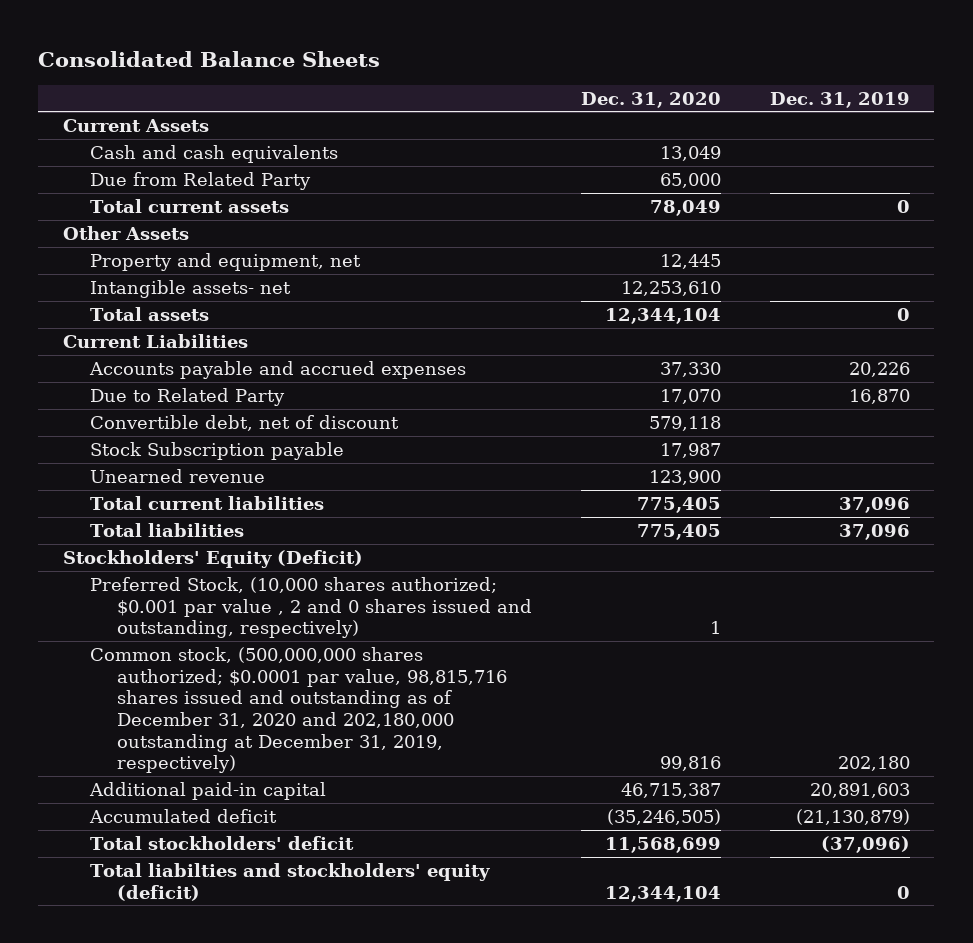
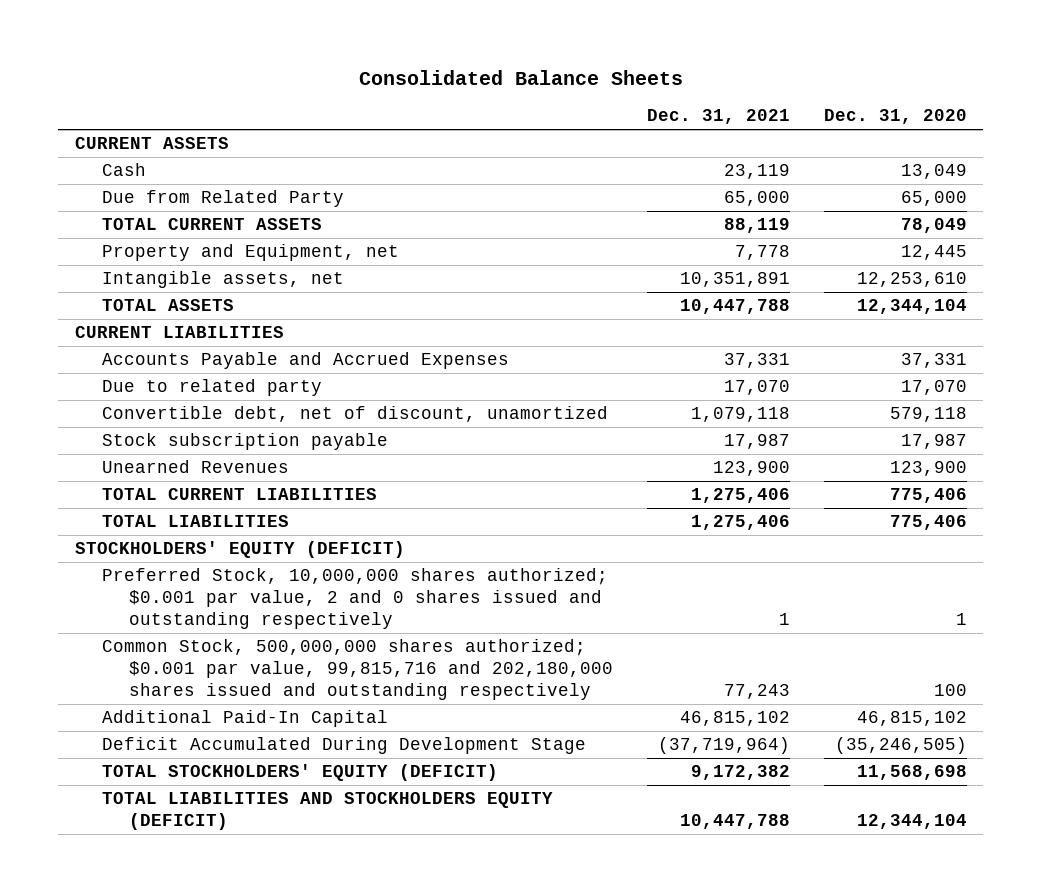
[769,91,910,108] Dec. 31, 2019 -> none
none -> [647,109,791,125] Dec. 31, 2021
[62,118,209,132] Current Assets -> [74,137,229,150] CURRENT ASSETS
[90,144,339,163] Cash and cash equivalents -> [102,163,147,177] Cash
[62,225,189,240] Other Assets -> none
[90,198,290,213] Total current assets -> [102,218,323,231] TOTAL CURRENT ASSETS
[90,252,362,271] Property and equipment, net -> [102,244,400,262] Property and Equipment, net
[90,279,292,298] Intangible assets- net -> [102,271,345,289] Intangible assets, net
[90,306,210,321] Total assets -> [102,299,235,312] TOTAL ASSETS
[62,333,248,348] Current Liabilities -> [74,326,284,339] CURRENT LIABILITIES
[89,360,467,379] Accounts payable and accrued expenses -> [102,352,510,370] Accounts Payable and Accrued Expenses
[660,361,722,377] 37,330 -> [900,353,967,369] 37,331
[90,387,286,406] Due to Related Party -> [102,379,323,397] Due to related party
[90,414,400,431] Convertible debt, net of discount -> [102,406,609,423] Convertible debt, net of discount, unamortized
[90,441,345,460] Stock Subscription payable -> [102,433,389,451] Stock subscription payable
[90,468,266,483] Unearned revenue -> [102,460,290,474] Unearned Revenues
[90,495,325,510] Total current liabilities -> [102,488,378,501] TOTAL CURRENT LIABILITIES
[637,496,722,513] 775,405 -> [889,488,967,504] 775,406
[90,522,245,537] Total liabilities -> [102,515,290,528] TOTAL LIABILITIES
[637,523,722,540] 775,405 -> [889,515,967,531] 775,406
[62,549,363,568] Stockholders' Equity (Deficit) -> [74,541,405,559] STOCKHOLDERS' EQUITY (DEFICIT)
[90,576,533,639] Preferred Stock, (10,000 shares authorized; $0.001 par value , 2 and 0 shares issued and outstanding, respectively) -> [102,568,609,629] Preferred Stock, 10,000,000 shares authorized; $0.001 par value, 2 and 0 shares issued and outstanding respectively
[90,646,508,774] Common stock, (500,000,000 shares authorized; $0.0001 par value, 98,815,716 shares issued and outstanding as of December 31, 2020 and 202,180,000 outstanding at December 31, 2019, respectively) -> [102,639,614,700] Common Stock, 500,000,000 shares authorized; $0.001 par value, 99,815,716 and 202,180,000 shares issued and outstanding respectively
[660,756,722,772] 99,816 -> [933,683,967,696] 100
[89,781,327,800] Additional paid-in capital -> [102,710,389,728] Additional Paid-In Capital
[621,782,722,798] 46,715,387 -> [856,711,967,727] 46,815,102
[89,808,278,823] Accumulated deficit -> [102,737,587,755] Deficit Accumulated During Development Stage
[90,835,355,850] Total stockholders' deficit -> [102,764,499,782] TOTAL STOCKHOLDERS' EQUITY (DEFICIT)
[605,836,722,853] 11,568,699 -> [856,765,967,781] 11,568,698
[90,862,491,901] Total liabilties and stockholders' equity (deficit) -> [102,792,554,831] TOTAL LIABILITIES AND STOCKHOLDERS EQUITY (DEFICIT)

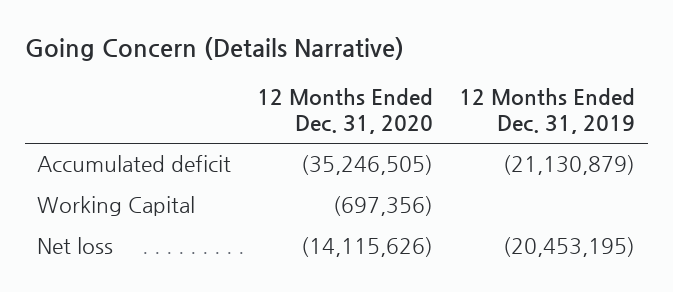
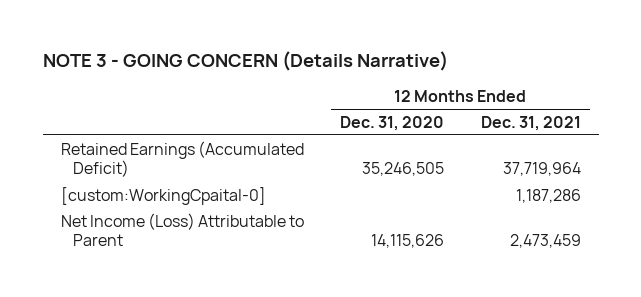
[24,37,404,62] Going Concern (Details Narrative) -> [42,51,448,72] NOTE 3 - GOING CONCERN (Details Narrative)
[459,88,636,135] 12 Months Ended Dec. 31, 2019 -> none
none -> [480,115,581,131] Dec. 31, 2021
[37,196,196,217] Working Capital -> none
[37,155,232,173] Accumulated deficit -> [60,140,304,178] Retained Earnings (Accumulated Deficit)
[301,155,434,176] (35,246,505) -> [362,162,445,177] 35,246,505
none -> [60,186,266,205] [custom:WorkingCpaital-0]
[37,237,114,255] Net loss -> [60,212,304,247] Net Income (Loss) Attributable to Parent
[301,237,434,258] (14,115,626) -> [371,234,445,249] 14,115,626

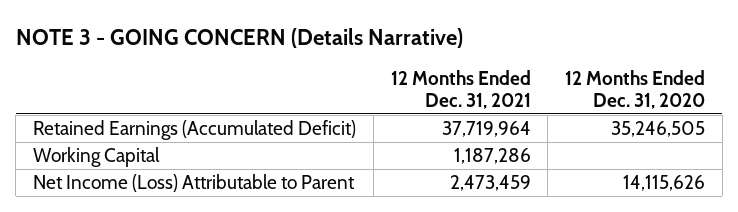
[60,186,266,205] [custom:WorkingCpaital-0] -> [33,147,161,168] Working Capital

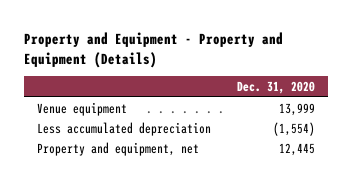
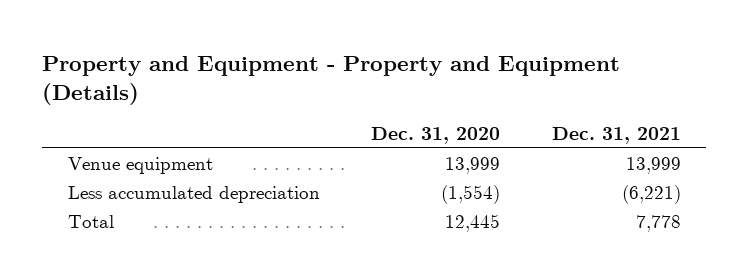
none -> [551,126,681,144] Dec. 31, 2021
[36,141,199,156] Property and equipment, net -> [67,214,114,228] Total

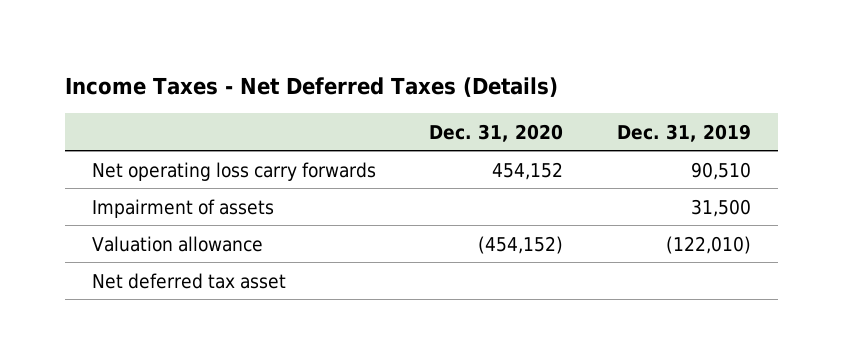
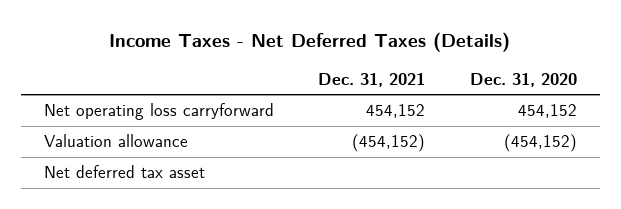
[617,123,752,142] Dec. 31, 2019 -> none
none -> [318,72,426,87] Dec. 31, 2021
[91,198,274,218] Impairment of assets -> none
[91,161,376,181] Net operating loss carry forwards -> [43,103,274,121] Net operating loss carryforward

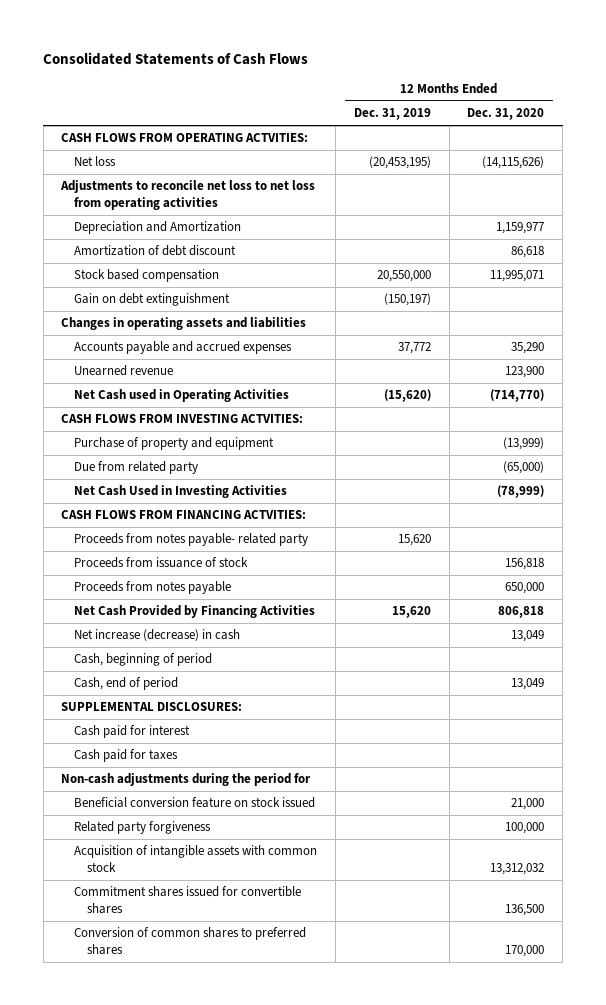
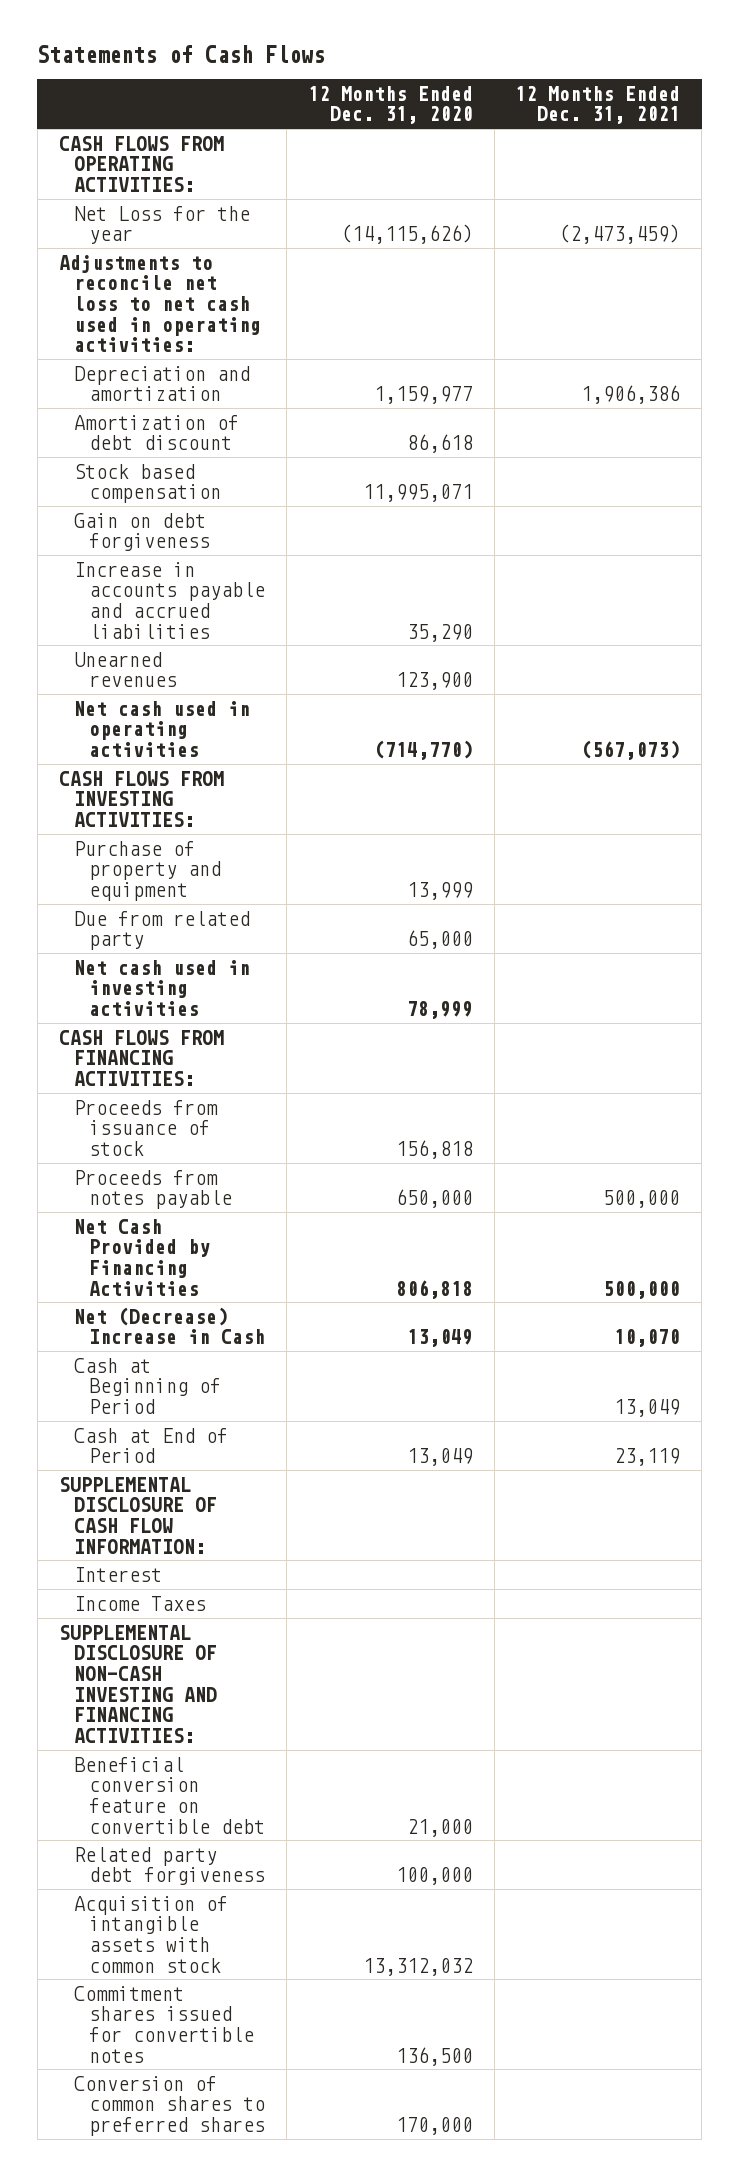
[43,51,309,65] Consolidated Statements of Cash Flows -> [37,44,326,63] Statements of Cash Flows
[353,108,431,121] Dec. 31, 2019 -> none
none -> [515,85,681,125] 12 Months Ended Dec. 31, 2021
[61,133,309,143] CASH FLOWS FROM OPERATING ACTVITIES: -> [58,135,224,193] CASH FLOWS FROM OPERATING ACTIVITIES:
[74,156,117,167] Net loss -> [74,205,251,245] Net Loss for the year
[60,180,316,210] Adjustments to reconcile net loss to net loss from operating activities -> [58,254,262,353] Adjustments to reconcile net loss to net cash used in operating activities:
[74,221,242,235] Depreciation and Amortization -> [74,365,251,402] Depreciation and amortization
[61,317,307,331] Changes in operating assets and liabilities -> none
[74,533,309,547] Proceeds from notes payable- related party -> none
[74,293,231,307] Gain on debt extinguishment -> [74,512,211,552] Gain on debt forgiveness
[74,341,293,355] Accounts payable and accrued expenses -> [74,561,266,639] Increase in accounts payable and accrued liabilities
[74,365,174,377] Unearned revenue -> [74,651,178,688] Unearned revenues
[74,389,290,403] Net Cash used in Operating Activities -> [74,700,251,758] Net cash used in operating activities
[61,414,304,424] CASH FLOWS FROM INVESTING ACTVITIES: -> [58,770,224,828] CASH FLOWS FROM INVESTING ACTIVITIES:
[503,437,545,451] (13,999) -> [406,882,473,901] 13,999
[503,461,545,475] (65,000) -> [406,930,473,950] 65,000
[74,485,288,499] Net Cash Used in Investing Activities -> [74,959,251,1017] Net cash used in investing activities
[497,485,545,499] (78,999) -> [406,1001,473,1020] 78,999
[61,510,307,520] CASH FLOWS FROM FINANCING ACTVITIES: -> [58,1029,224,1087] CASH FLOWS FROM FINANCING ACTIVITIES:
[74,629,241,642] Net increase (decrease) in cash -> [74,1306,266,1345] Net (Decrease) Increase in Cash
[74,653,213,667] Cash, beginning of period -> [74,1357,222,1415] Cash at Beginning of Period
[74,677,179,691] Cash, end of period -> [74,1427,229,1464] Cash at End of Period
[61,702,243,712] SUPPLEMENTAL DISCLOSURES: -> [58,1476,218,1554] SUPPLEMENTAL DISCLOSURE OF CASH FLOW INFORMATION:
[74,725,191,739] Cash paid for interest -> [74,1566,163,1582] Interest
[74,749,179,763] Cash paid for taxes -> [74,1595,207,1611] Income Taxes
[61,773,312,787] Non-cash adjustments during the period for -> [58,1624,218,1743] SUPPLEMENTAL DISCLOSURE OF NON-CASH INVESTING AND FINANCING ACTIVITIES:
[74,797,316,809] Beneficial conversion feature on stock issued -> [74,1756,266,1834] Beneficial conversion feature on convertible debt
[74,821,212,835] Related party forgiveness -> [74,1846,266,1886] Related party debt forgiveness
[74,886,302,914] Commitment shares issued for convertible shares -> [74,1985,255,2063] Commitment shares issued for convertible notes

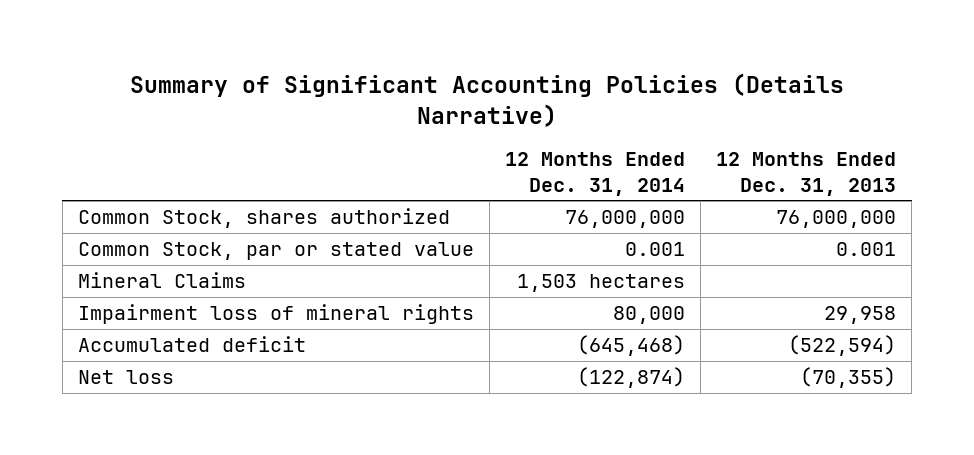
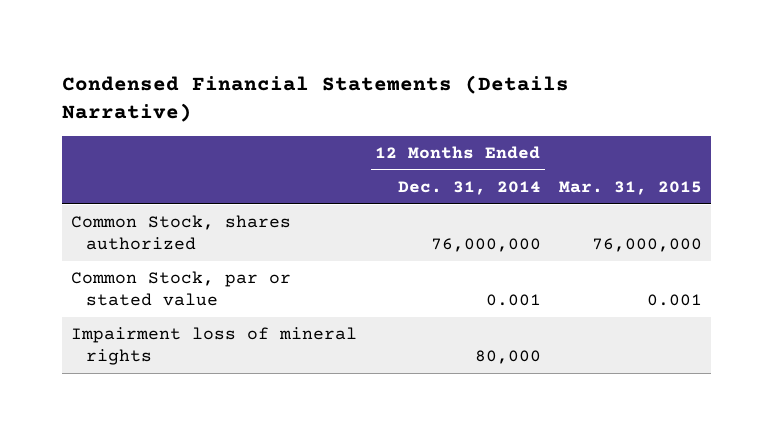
[129,72,844,127] Summary of Significant Accounting Policies (Details Narrative) -> [61,74,569,122] Condensed Financial Statements (Details Narrative)
[716,152,897,196] 12 Months Ended Dec. 31, 2013 -> none
none -> [559,181,703,196] Mar. 31, 2015
[77,271,246,288] Mineral Claims -> none
[77,335,306,352] Accumulated deficit -> none
[77,369,174,384] Net loss -> none

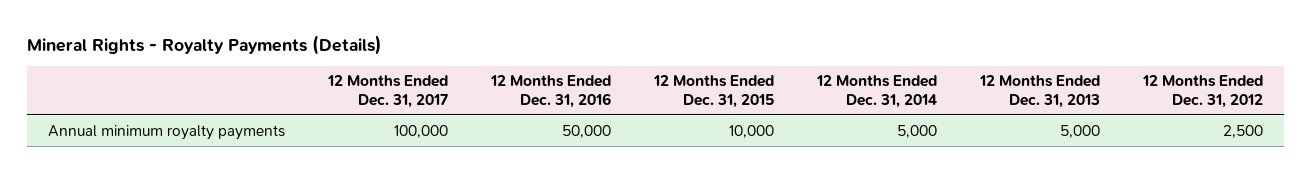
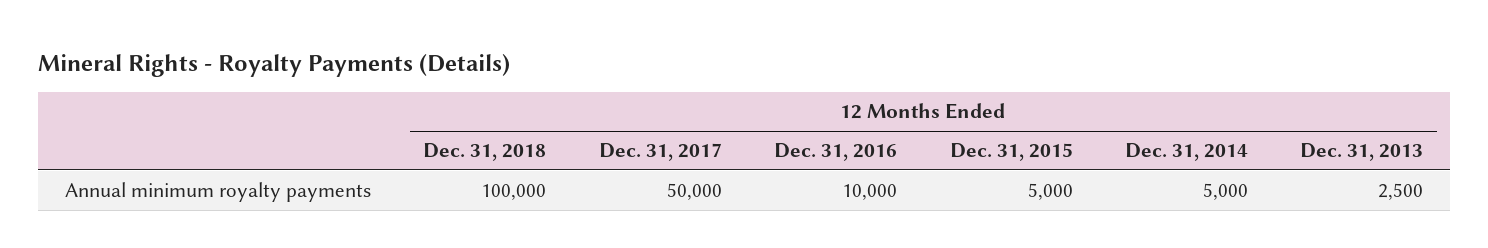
[1142,75,1264,108] 12 Months Ended Dec. 31, 2012 -> none
none -> [423,143,547,162] Dec. 31, 2018
[394,125,449,139] 100,000 -> [666,183,722,201] 50,000
[562,125,612,139] 50,000 -> [842,184,898,201] 10,000
[729,125,775,139] 10,000 -> [1027,183,1073,201] 5,000
[1060,125,1101,139] 5,000 -> [1378,183,1424,201] 2,500

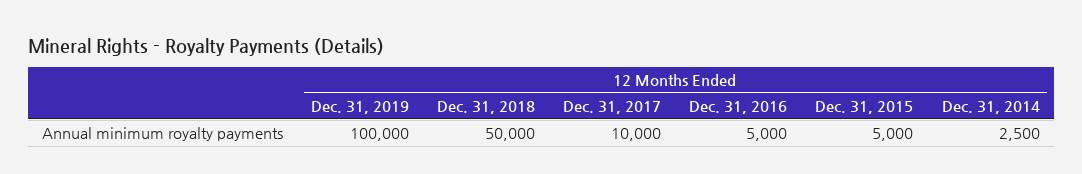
[1300,143,1424,162] Dec. 31, 2013 -> none
none -> [311,101,410,115] Dec. 31, 2019
[481,184,547,201] 100,000 -> [485,128,536,142] 50,000
[666,183,722,201] 50,000 -> [611,128,662,142] 10,000
[842,184,898,201] 10,000 -> [746,128,788,142] 5,000
[1202,183,1248,201] 5,000 -> [998,128,1040,142] 2,500

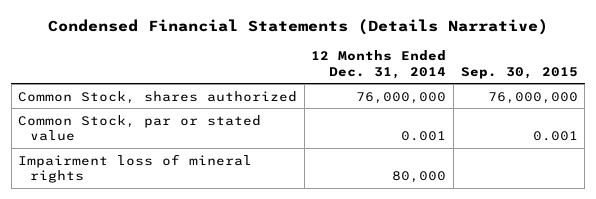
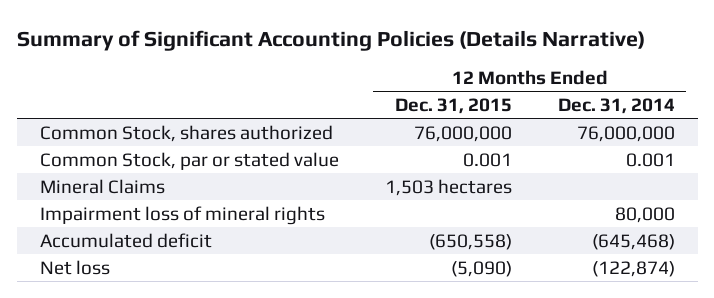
[47,18,548,35] Condensed Financial Statements (Details Narrative) -> [16,29,645,51] Summary of Significant Accounting Policies (Details Narrative)
[460,66,578,79] Sep. 30, 2015 -> none
none -> [394,97,512,114] Dec. 31, 2015
none -> [39,178,165,194] Mineral Claims
none -> [39,232,212,248] Accumulated deficit
none -> [39,259,110,275] Net loss

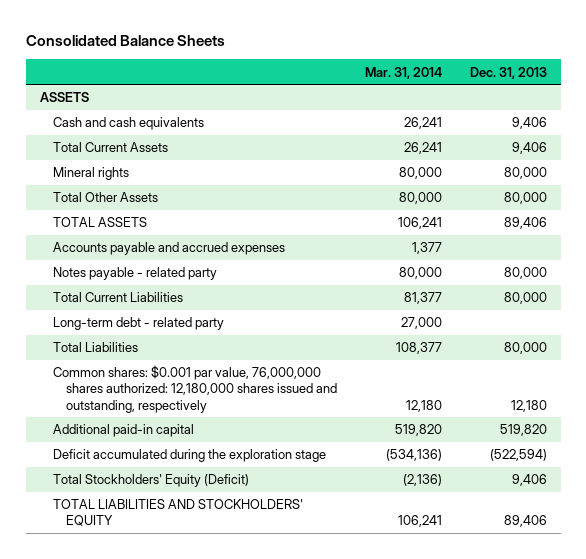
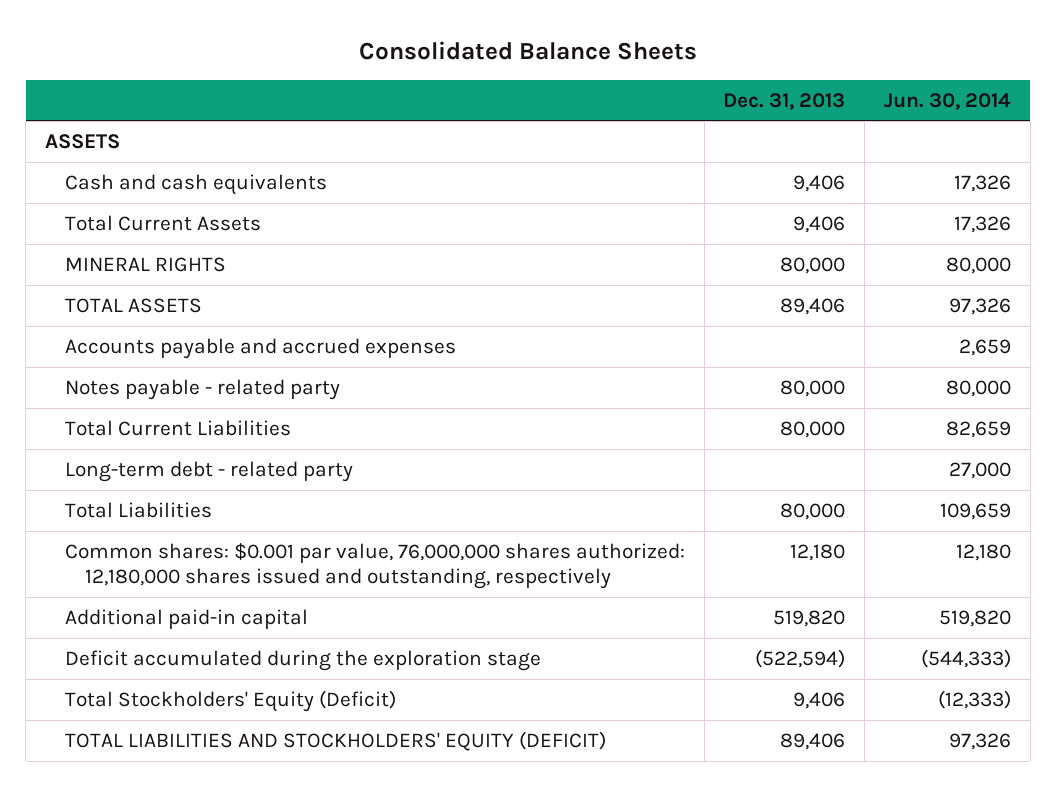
[364,66,442,79] Mar. 31, 2014 -> none
none -> [883,92,1011,110] Jun. 30, 2014
[52,192,158,203] Total Other Assets -> none
[52,167,129,181] Mineral rights -> [64,256,226,272] MINERAL RIGHTS
[52,499,303,527] TOTAL LIABILITIES AND STOCKHOLDERS' EQUITY -> [64,730,606,751] TOTAL LIABILITIES AND STOCKHOLDERS' EQUITY (DEFICIT)

